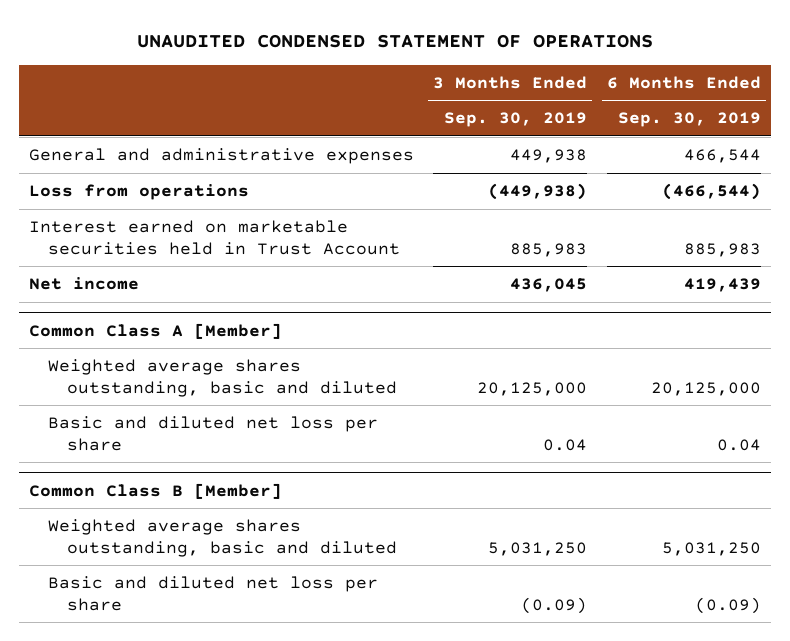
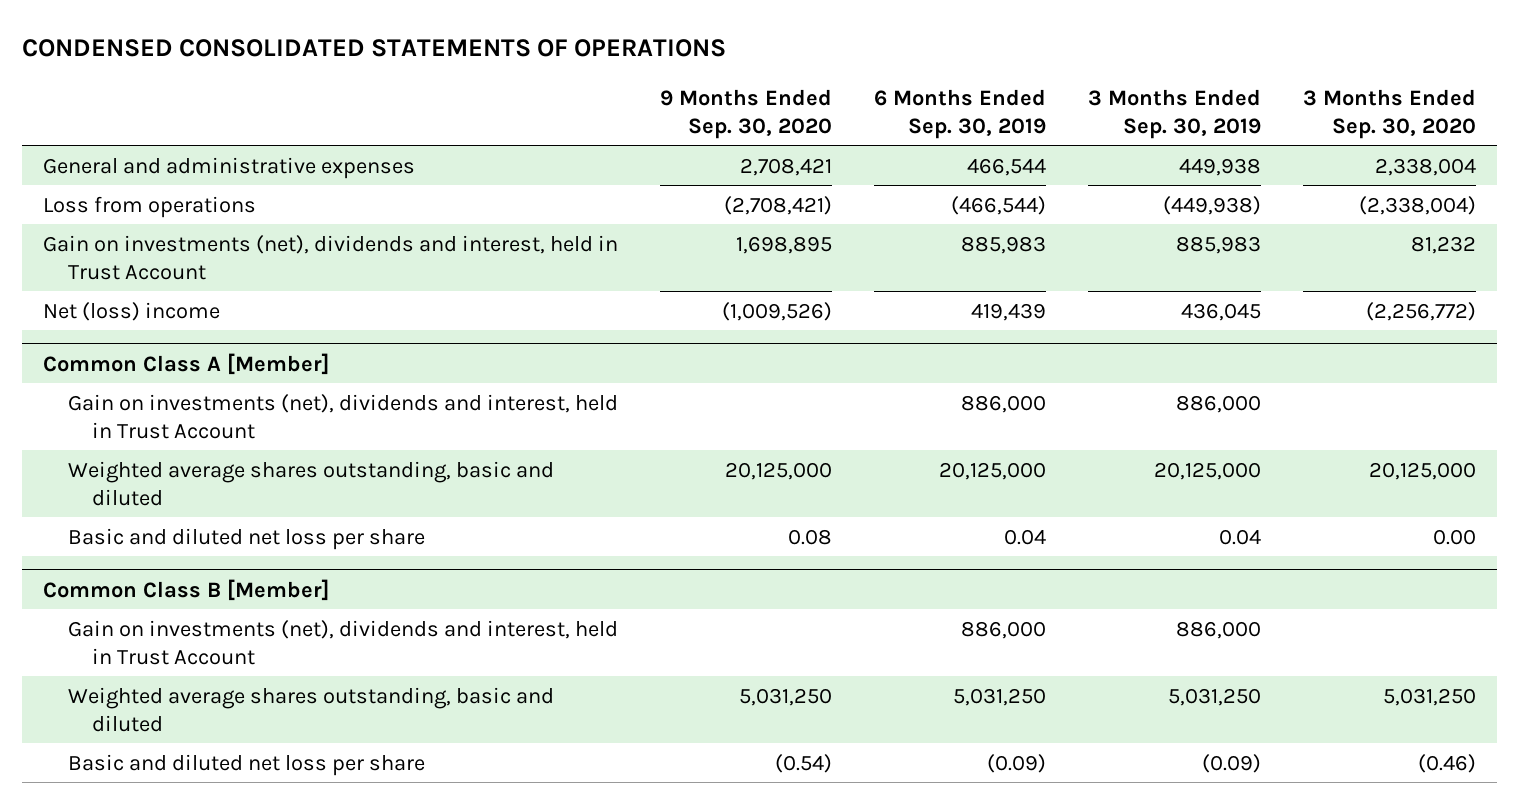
[136,33,653,48] UNAUDITED CONDENSED STATEMENT OF OPERATIONS -> [21,39,726,58] CONDENSED CONSOLIDATED STATEMENTS OF OPERATIONS
none -> [660,88,833,139] 9 Months Ended Sep. 30, 2020
none -> [1303,88,1477,139] 3 Months Ended Sep. 30, 2020
[28,220,400,255] Interest earned on marketable securities held in Trust Account -> [42,234,618,280] Gain on investments (net), dividends and interest, held in Trust Account
[28,277,139,291] Net income -> [42,301,220,321] Net (loss) income
none -> [67,393,618,439] Gain on investments (net), dividends and interest, held in Trust Account
none -> [67,619,618,665] Gain on investments (net), dividends and interest, held in Trust Account

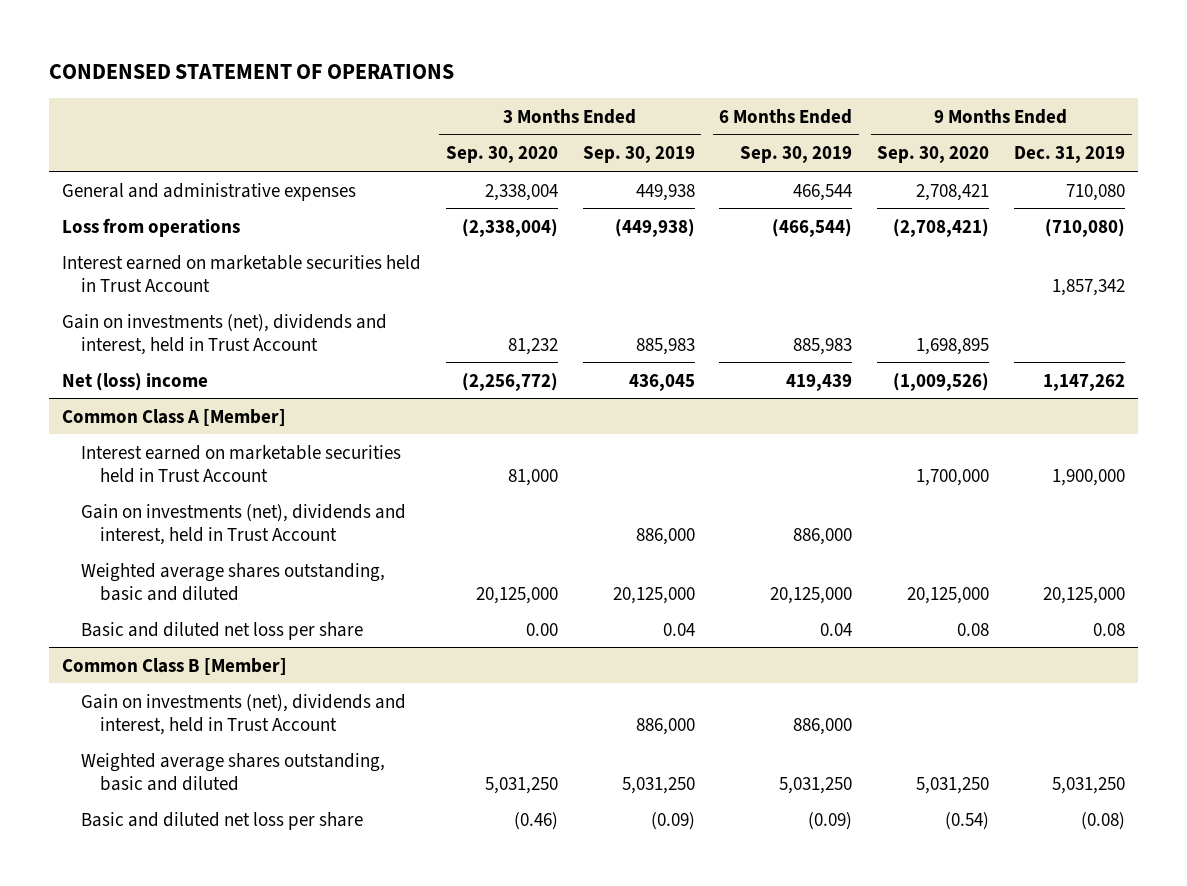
[21,39,726,58] CONDENSED CONSOLIDATED STATEMENTS OF OPERATIONS -> [49,64,455,80] CONDENSED STATEMENT OF OPERATIONS
none -> [1014,146,1126,164] Dec. 31, 2019
none -> [61,254,421,292] Interest earned on marketable securities held in Trust Account
none -> [80,444,401,483] Interest earned on marketable securities held in Trust Account

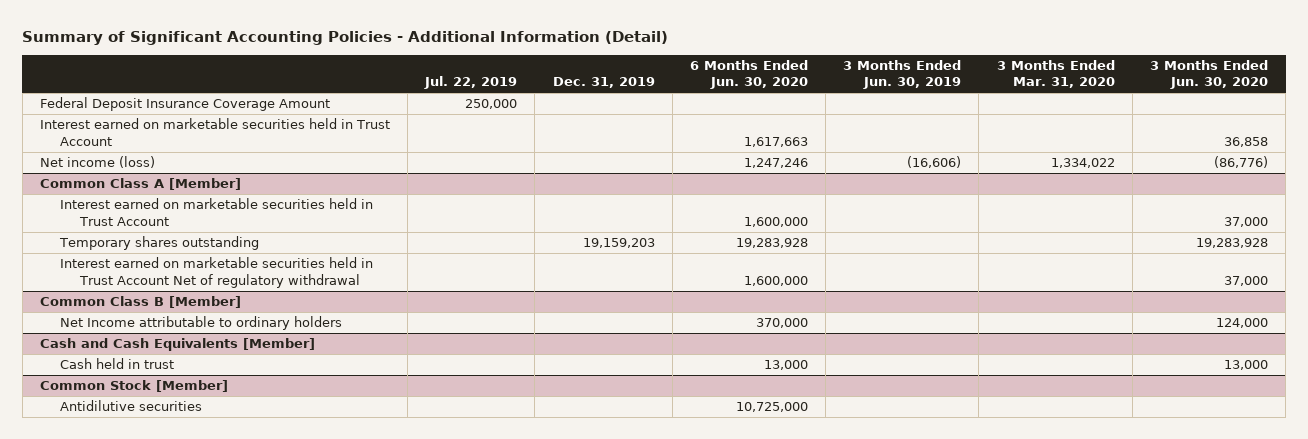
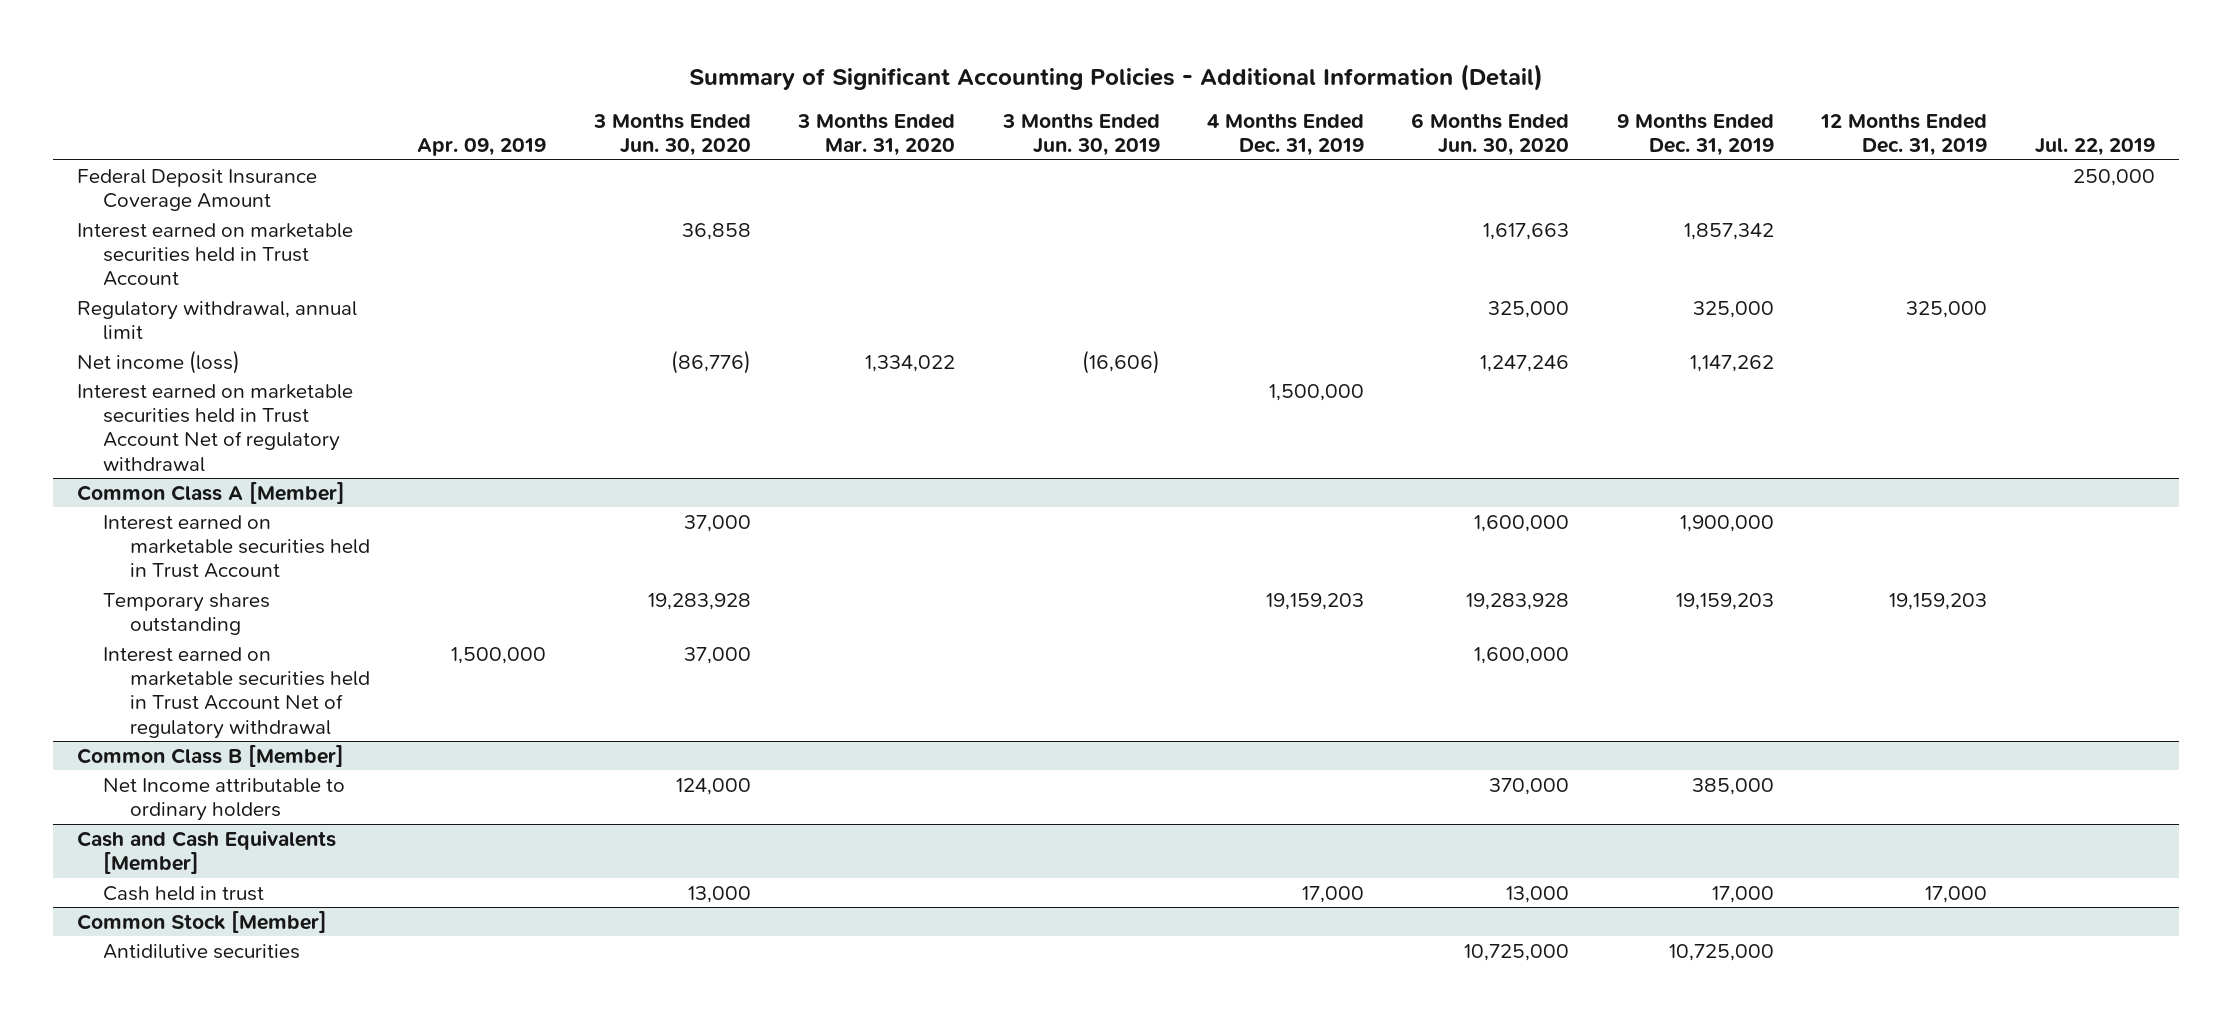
[552,77,655,89] Dec. 31, 2019 -> none
none -> [417,138,547,157] Apr. 09, 2019
none -> [1207,113,1365,157] 4 Months Ended Dec. 31, 2019
none -> [1616,113,1774,157] 9 Months Ended Dec. 31, 2019
none -> [1820,113,1988,157] 12 Months Ended Dec. 31, 2019
none -> [76,300,357,341] Regulatory withdrawal, annual limit
none -> [76,383,353,472] Interest earned on marketable securities held in Trust Account Net of regulatory withdrawal

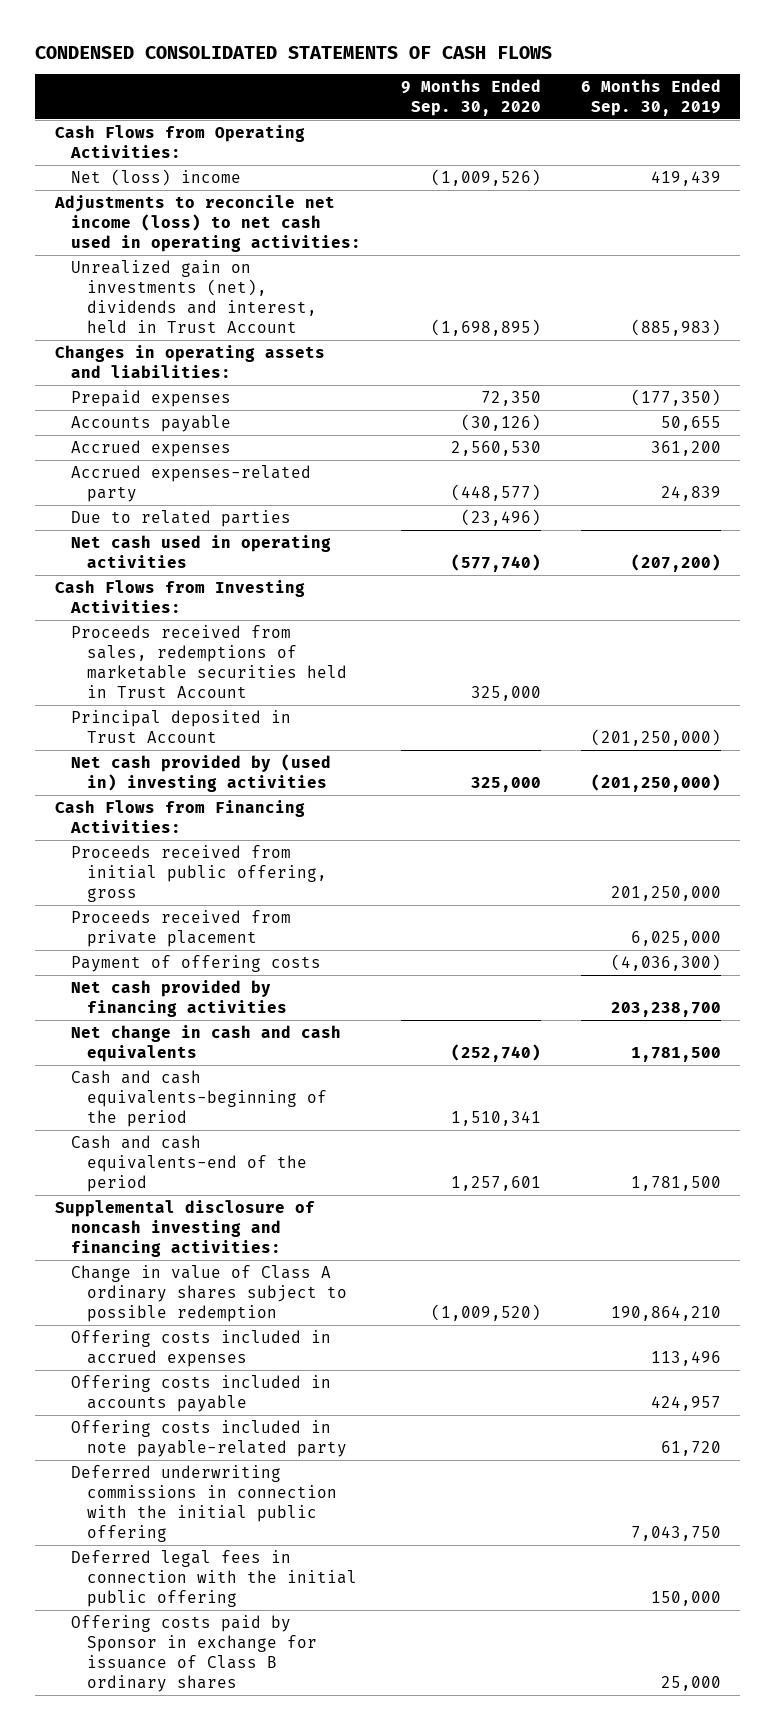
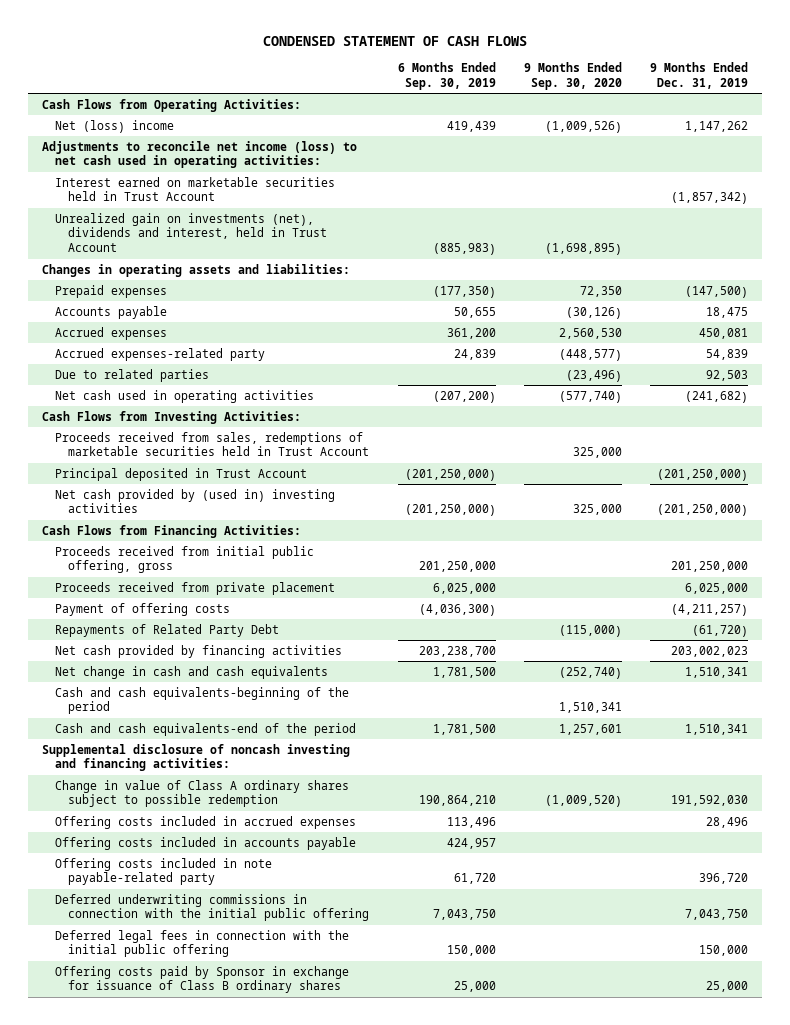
[34,45,552,59] CONDENSED CONSOLIDATED STATEMENTS OF CASH FLOWS -> [263,35,528,46] CONDENSED STATEMENT OF CASH FLOWS
none -> [650,62,749,89] 9 Months Ended Dec. 31, 2019
none -> [55,176,336,202] Interest earned on marketable securities held in Trust Account
none -> [55,623,280,637] Repayments of Related Party Debt

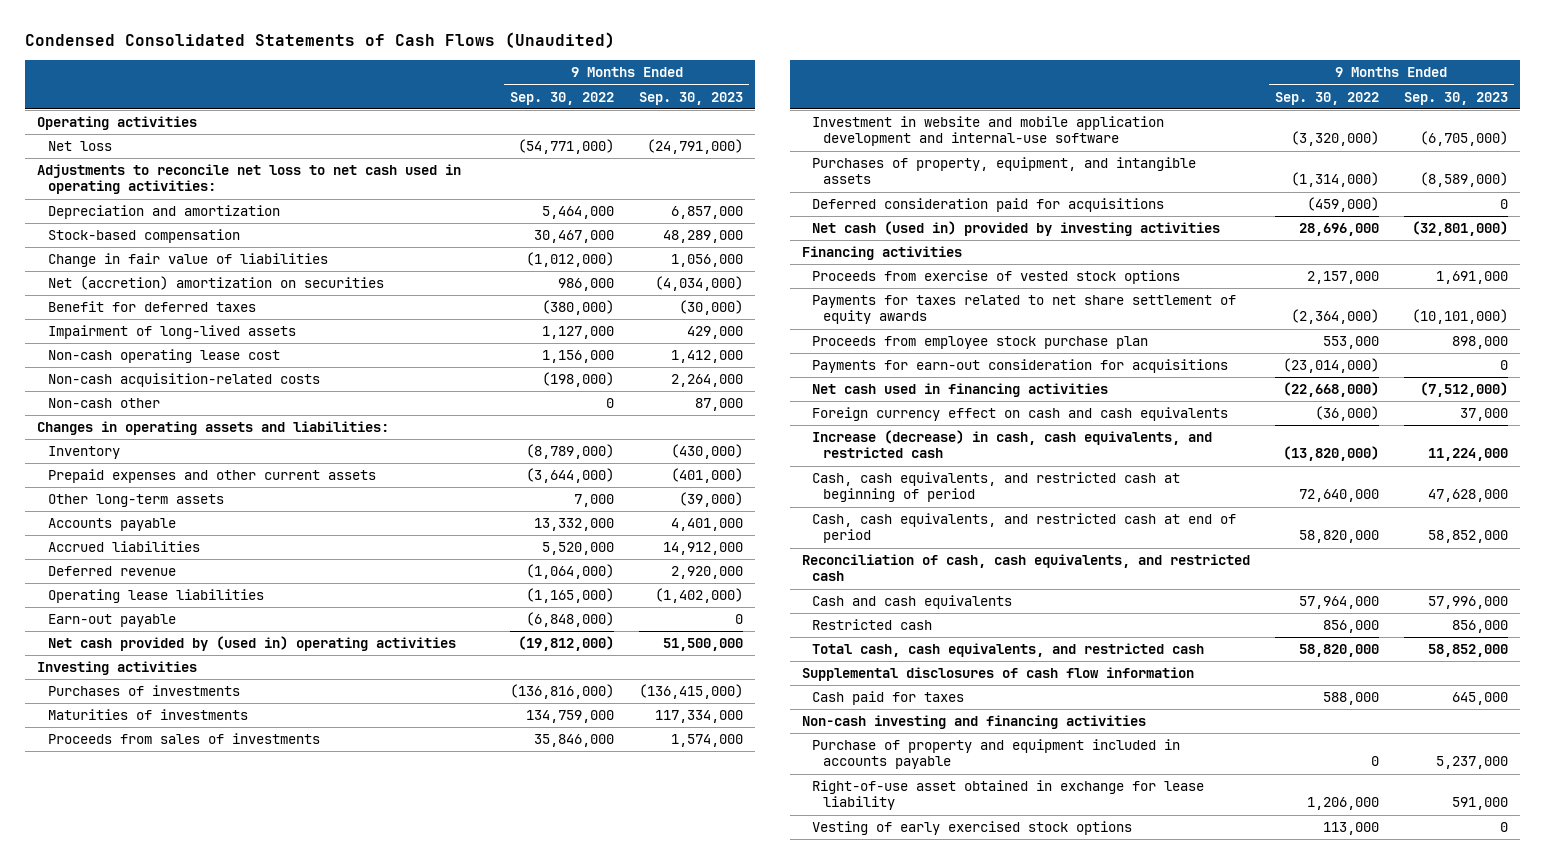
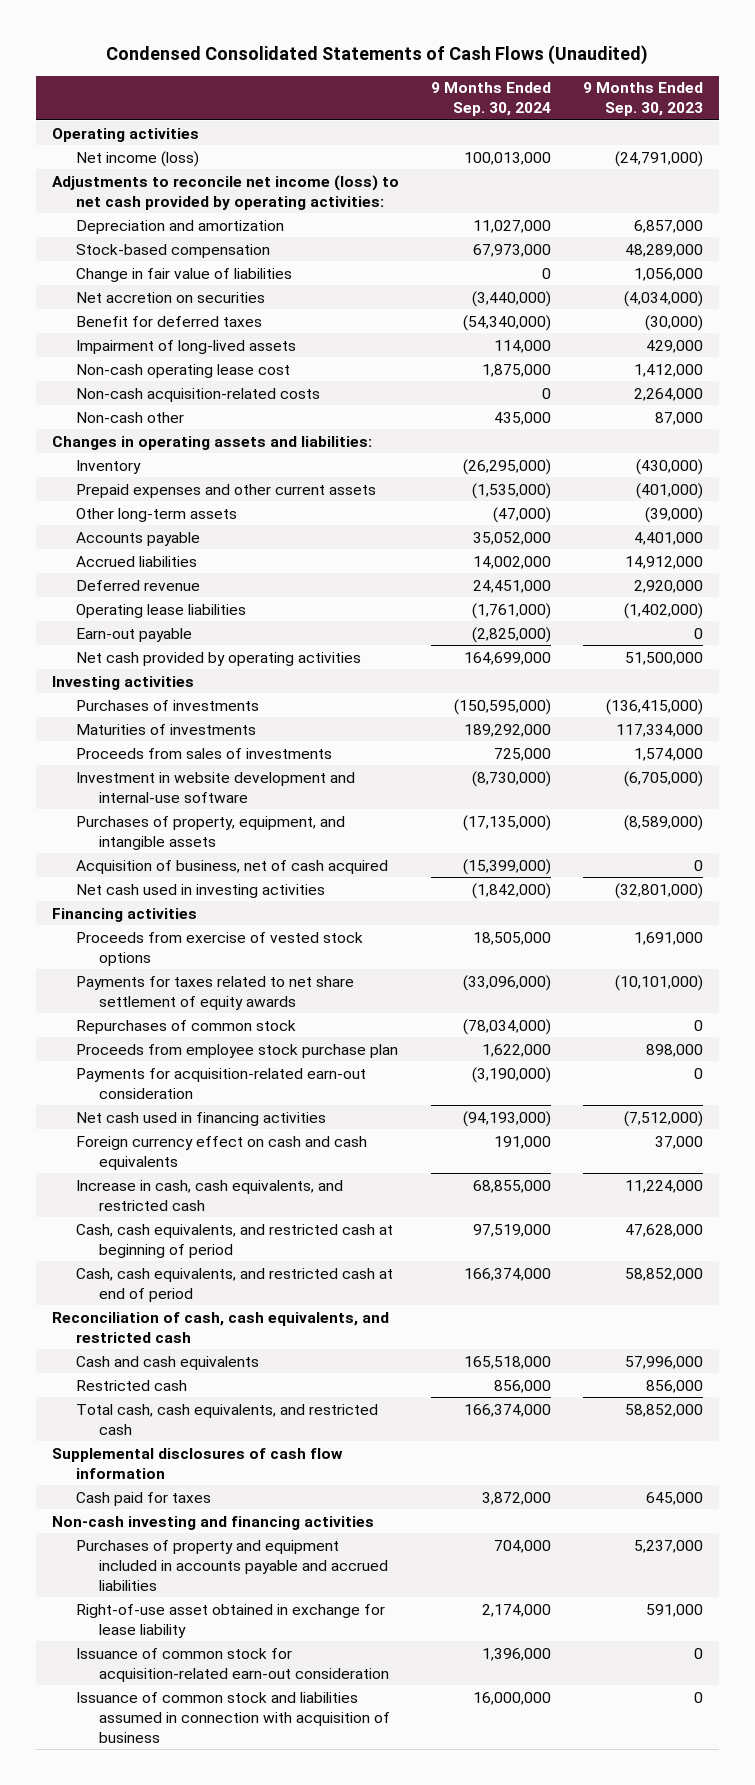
[510,91,615,105] Sep. 30, 2022 -> none
none -> [430,82,551,117] 9 Months Ended Sep. 30, 2024
[47,141,112,152] Net loss -> [75,150,199,167] Net income (loss)
[37,164,462,195] Adjustments to reconcile net loss to net cash used in operating activities: -> [51,174,399,210] Adjustments to reconcile net income (loss) to net cash provided by operating activities:
[47,276,384,291] Net (accretion) amortization on securities -> [75,291,265,303] Net accretion on securities
[47,636,456,652] Net cash provided by (used in) operating activities -> [75,651,361,666] Net cash provided by operating activities
[812,116,1165,147] Investment in website and mobile application development and internal-use software -> [75,771,355,803] Investment in website development and internal-use software
[812,198,1165,213] Deferred consideration paid for acquisitions -> none
none -> [75,859,388,874] Acquisition of business, net of cash acquired
[812,221,1221,237] Net cash (used in) provided by investing activities -> [75,883,325,898] Net cash used in investing activities
none -> [75,1019,296,1034] Repurchases of common stock
[812,359,1229,374] Payments for earn-out consideration for acquisitions -> [75,1067,366,1099] Payments for acquisition-related earn-out consideration
[812,430,1213,459] Increase (decrease) in cash, cash equivalents, and restricted cash -> [75,1179,343,1211] Increase in cash, cash equivalents, and restricted cash
[812,739,1181,770] Purchase of property and equipment included in accounts payable -> [75,1539,389,1591] Purchases of property and equipment included in accounts payable and accrued liabilities
[812,821,1133,836] Vesting of early exercised stock options -> none
none -> [75,1647,390,1682] Issuance of common stock for acquisition-related earn-out consideration
none -> [75,1691,391,1743] Issuance of common stock and liabilities assumed in connection with acquisition of business

